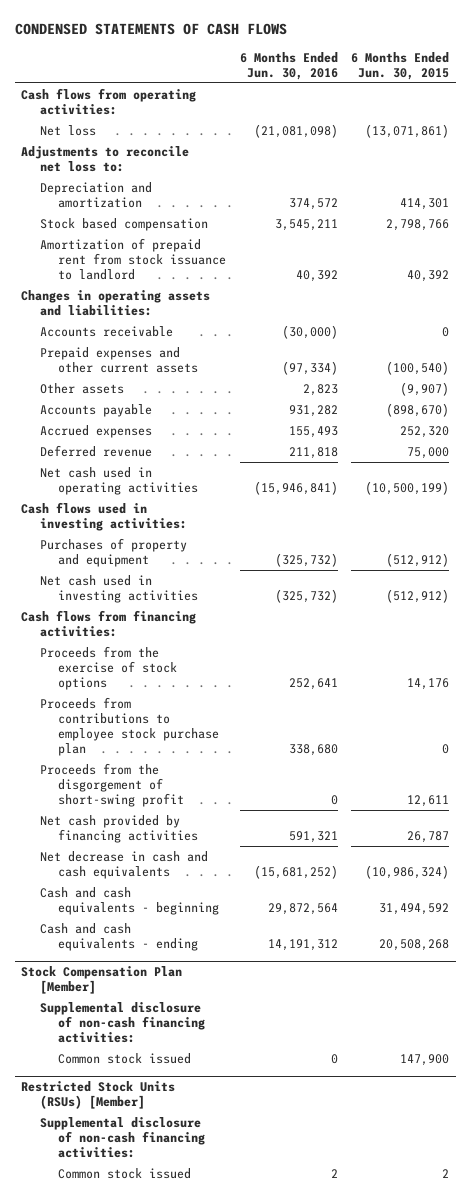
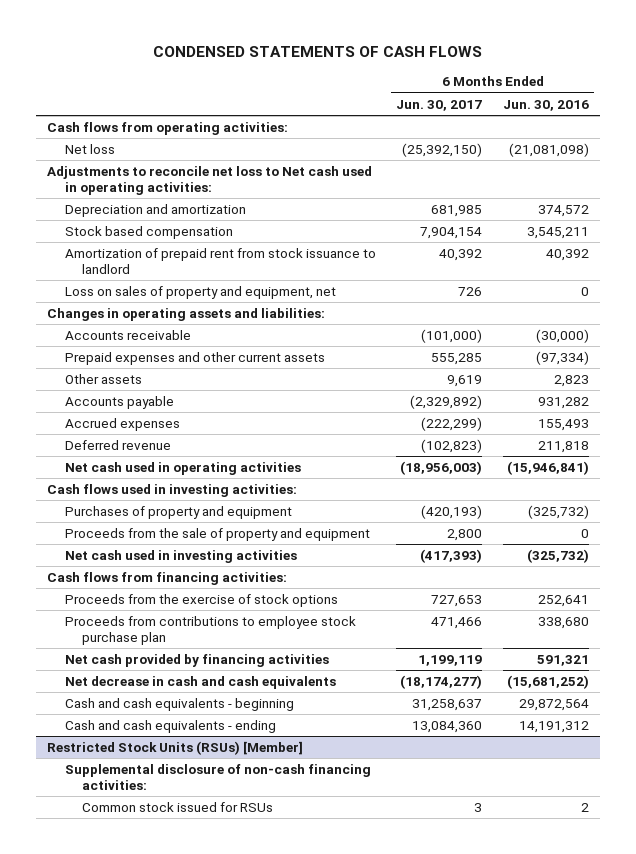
[351,51,450,80] 6 Months Ended Jun. 30, 2015 -> none
none -> [396,99,483,111] Jun. 30, 2017
[21,145,190,172] Adjustments to reconcile net loss to: -> [46,165,372,195] Adjustments to reconcile net loss to Net cash used in operating activities:
none -> [64,285,336,299] Loss on sales of property and equipment, net
none -> [64,527,370,541] Proceeds from the sale of property and equipment
[39,762,185,808] Proceeds from the disgorgement of short-swing profit -> none
[21,966,183,995] Stock Compensation Plan [Member] -> none
[39,1001,206,1044] Supplemental disclosure of non-cash financing activities: -> none
[58,1052,192,1064] Common stock issued -> none
[58,1167,192,1179] Common stock issued -> [82,801,274,812] Common stock issued for RSUs

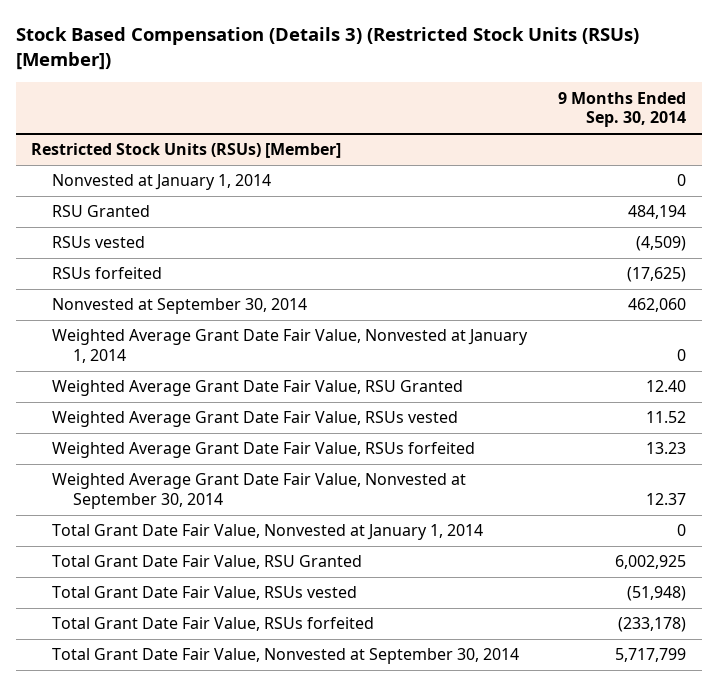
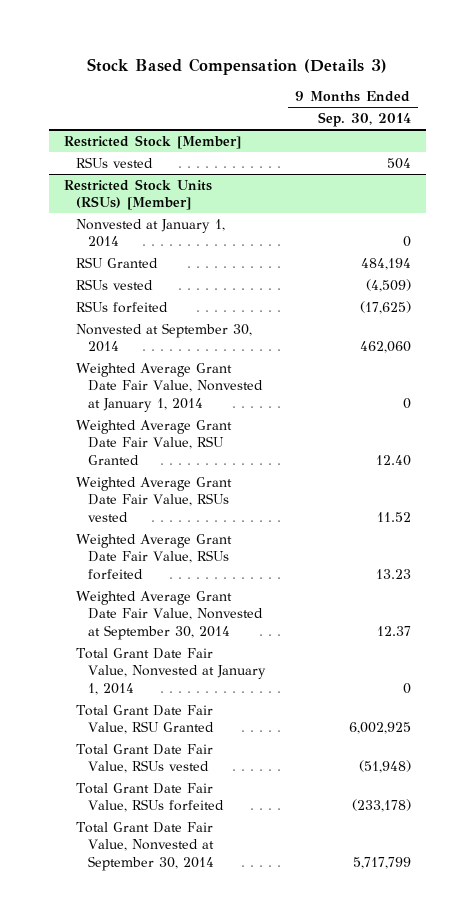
[15,26,639,70] Stock Based Compensation (Details 3) (Restricted Stock Units (RSUs) [Member]) -> [87,58,388,76] Stock Based Compensation (Details 3)
none -> [63,134,241,149] Restricted Stock [Member]
none -> [75,156,153,168] RSUs vested

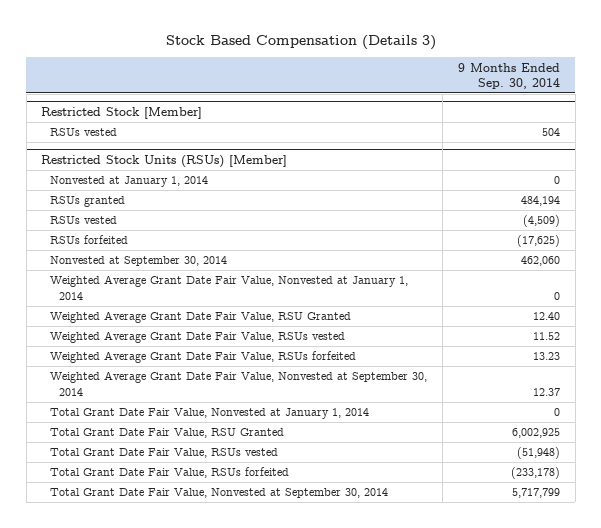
[75,256,158,268] RSU Granted -> [50,196,126,208] RSUs granted

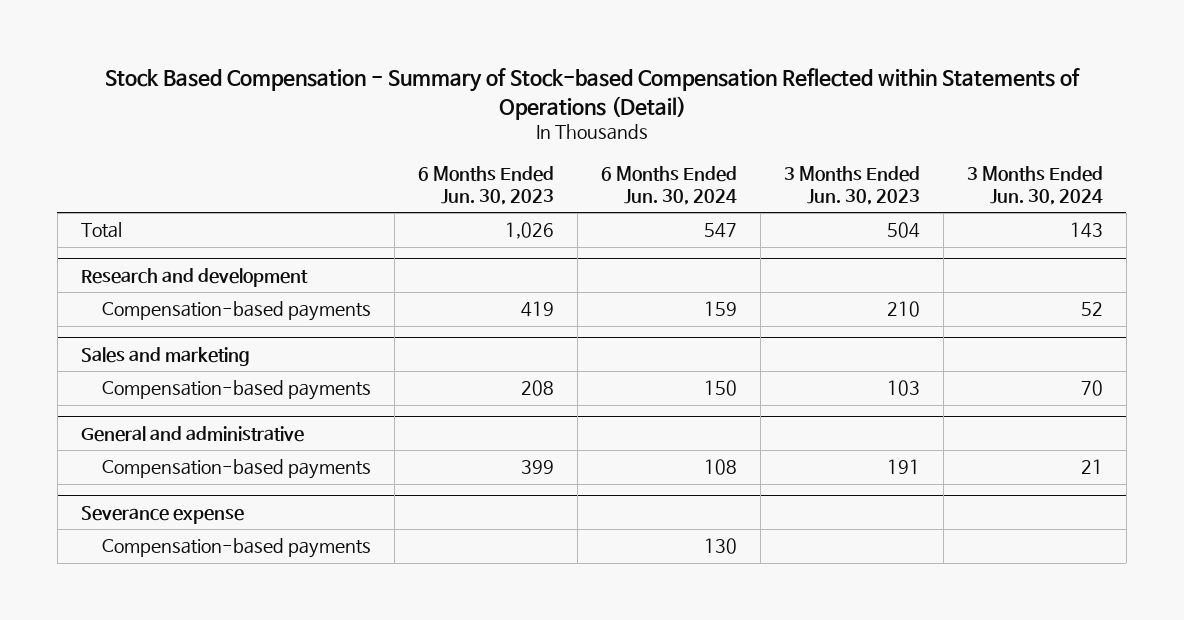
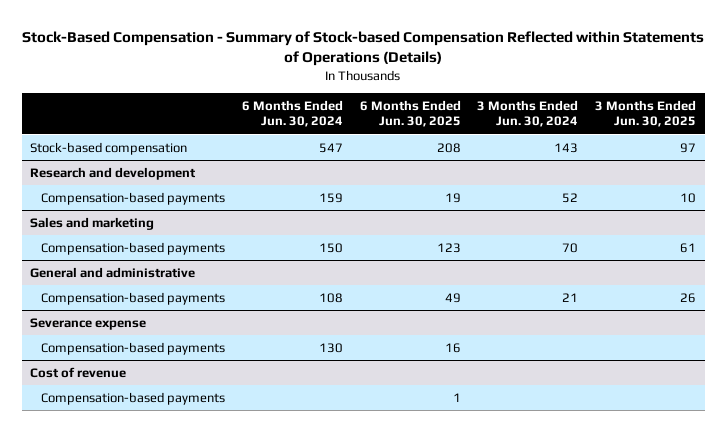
[104,68,1080,120] Stock Based Compensation - Summary of Stock-based Compensation Reflected within Statements of Operations (Detail) -> [22,30,705,67] Stock-Based Compensation - Summary of Stock-based Compensation Reflected within Statements of Operations (Details)
[418,165,555,206] 6 Months Ended Jun. 30, 2023 -> none
[783,165,920,206] 3 Months Ended Jun. 30, 2023 -> none
none -> [359,99,461,128] 6 Months Ended Jun. 30, 2025
none -> [595,99,697,128] 3 Months Ended Jun. 30, 2025
[80,222,122,239] Total -> [30,141,188,155] Stock-based compensation
none -> [30,366,127,378] Cost of revenue
none -> [41,391,226,405] Compensation-based payments

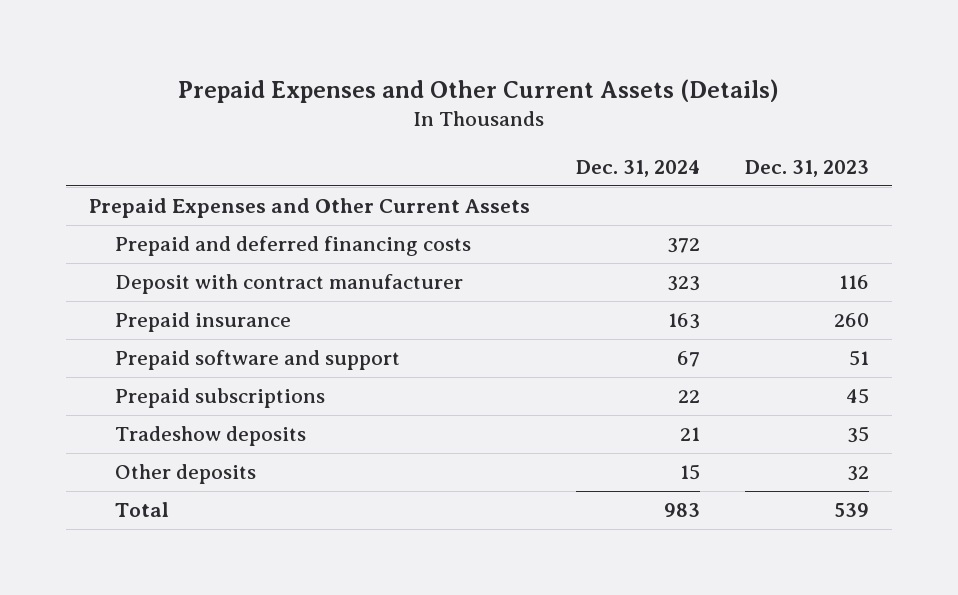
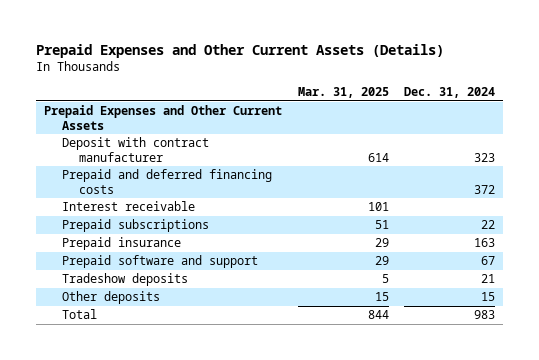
[745,159,870,177] Dec. 31, 2023 -> none
none -> [297,87,389,99] Mar. 31, 2025
[114,236,471,257] Prepaid and deferred financing costs -> [61,169,272,194] Prepaid and deferred financing costs
none -> [61,201,195,212] Interest receivable
[114,388,325,409] Prepaid subscriptions -> [61,219,209,233] Prepaid subscriptions

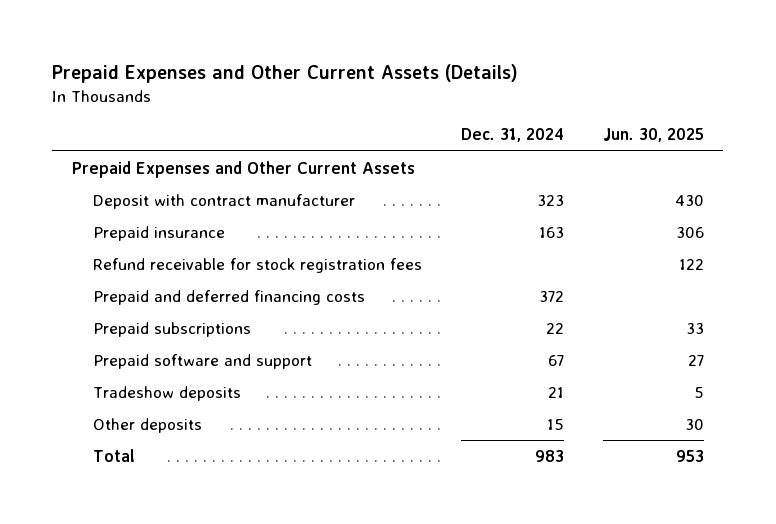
[297,87,389,99] Mar. 31, 2025 -> none
none -> [602,128,704,143] Jun. 30, 2025
[61,237,181,251] Prepaid insurance -> [92,225,225,241] Prepaid insurance
none -> [92,257,422,273] Refund receivable for stock registration fees
[61,201,195,212] Interest receivable -> none

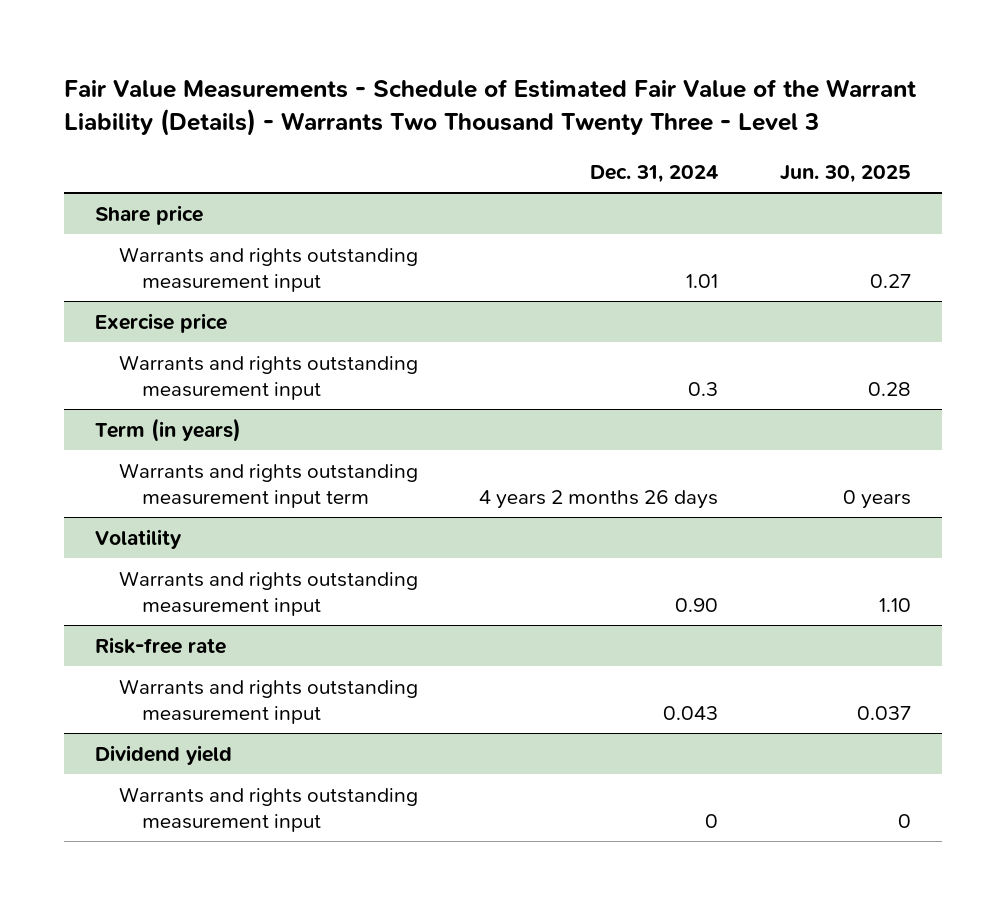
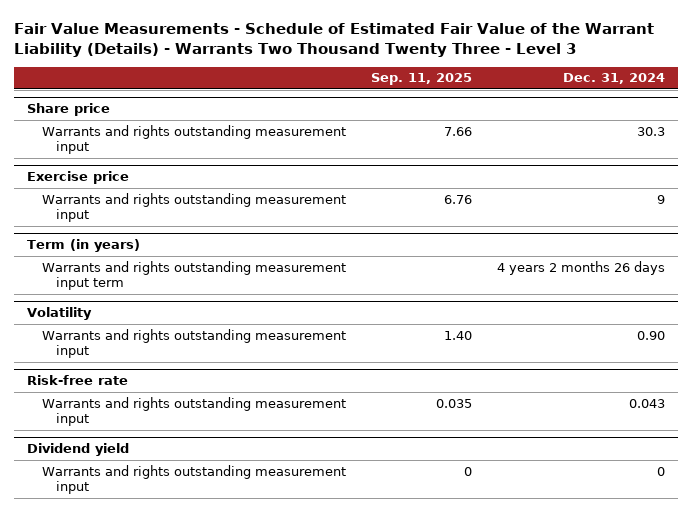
[780,164,912,183] Jun. 30, 2025 -> none
none -> [370,73,472,86] Sep. 11, 2025
[686,273,719,288] 1.01 -> [637,126,666,136] 30.3
[688,381,719,396] 0.3 -> [657,194,666,204] 9

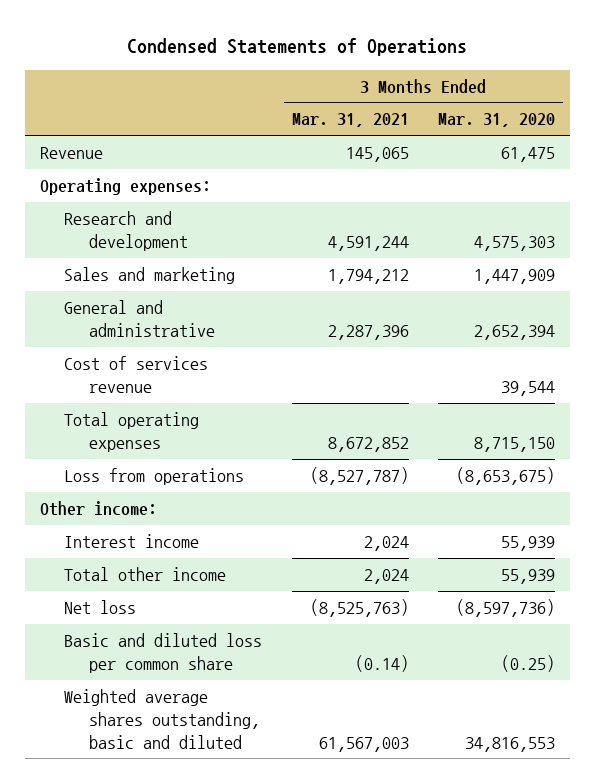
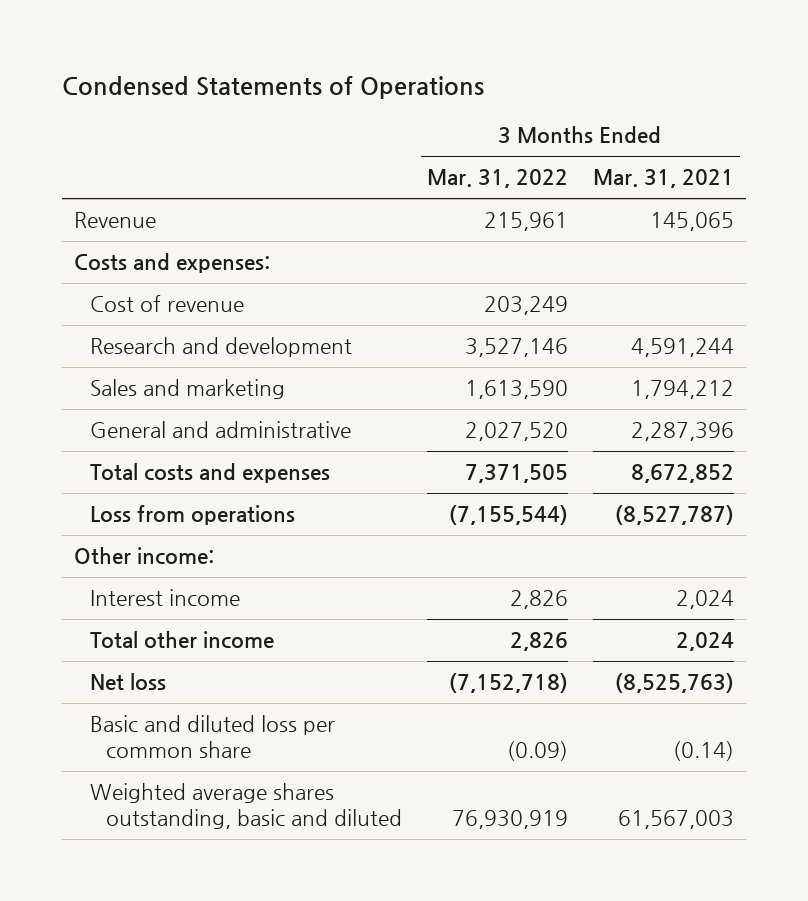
[438,113,556,128] Mar. 31, 2020 -> none
none -> [426,169,568,189] Mar. 31, 2022
[39,178,211,196] Operating expenses: -> [74,253,271,274] Costs and expenses:
none -> [90,295,245,313] Cost of revenue
[64,356,209,393] Cost of services revenue -> none
[64,412,200,452] Total operating expenses -> [90,463,331,484] Total costs and expenses

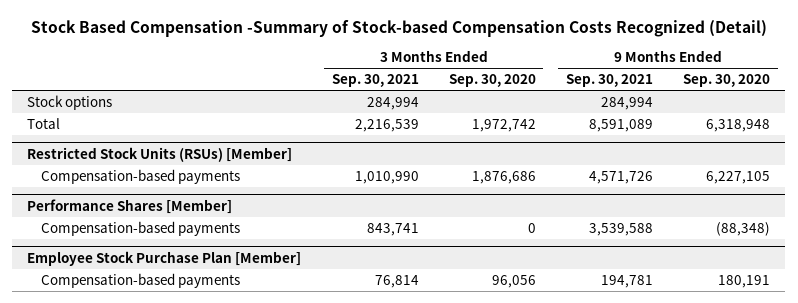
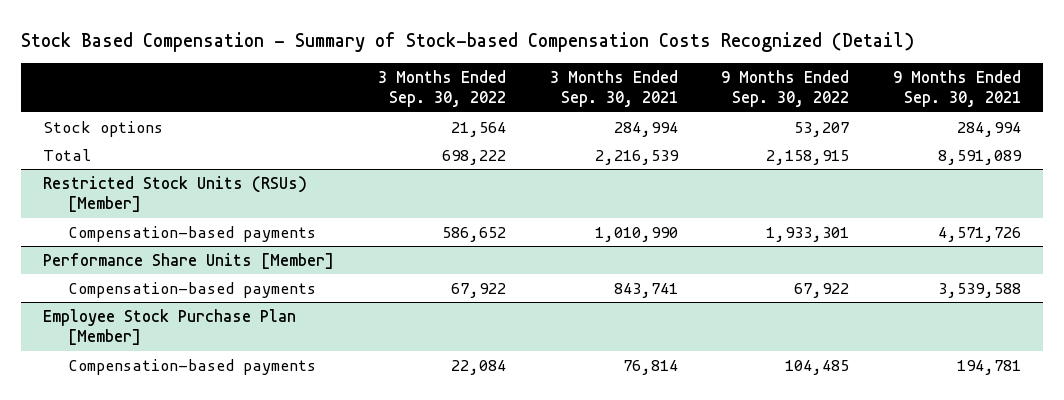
[30,20,767,38] Stock Based Compensation -Summary of Stock-based Compensation Costs Recognized (Detail) -> [21,31,915,52] Stock Based Compensation - Summary of Stock-based Compensation Costs Recognized (Detail)
[448,74,536,88] Sep. 30, 2020 -> none
[683,74,771,88] Sep. 30, 2020 -> none
none -> [377,69,506,108] 3 Months Ended Sep. 30, 2022
none -> [721,69,850,108] 9 Months Ended Sep. 30, 2022
[27,198,233,214] Performance Shares [Member] -> [43,252,335,269] Performance Share Units [Member]

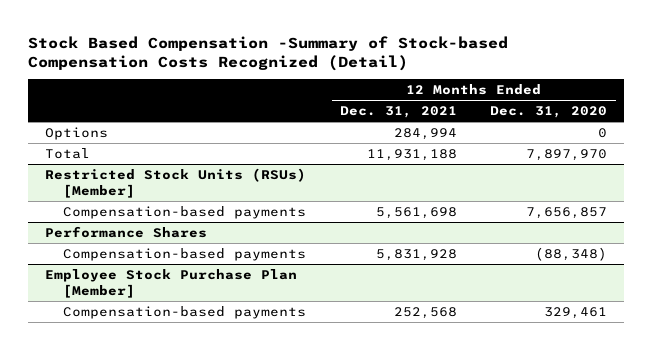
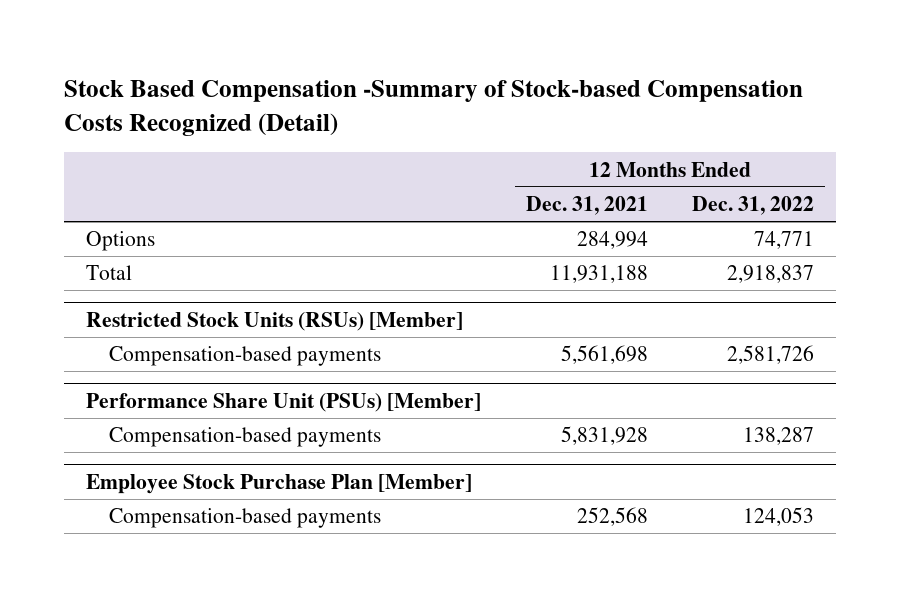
[490,106,608,119] Dec. 31, 2020 -> none
none -> [692,196,815,216] Dec. 31, 2022
[44,225,207,238] Performance Shares -> [86,392,482,412] Performance Share Unit (PSUs) [Member]

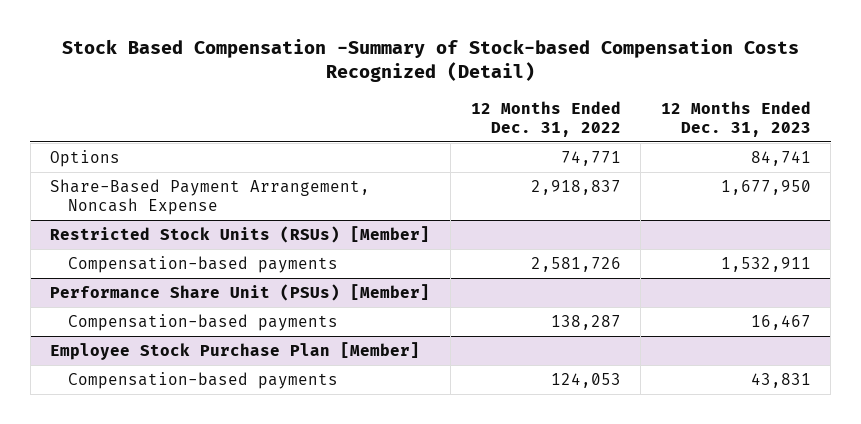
[525,196,648,216] Dec. 31, 2021 -> none
none -> [660,100,811,137] 12 Months Ended Dec. 31, 2023
[86,265,133,281] Total -> [50,178,371,215] Share-Based Payment Arrangement, Noncash Expense

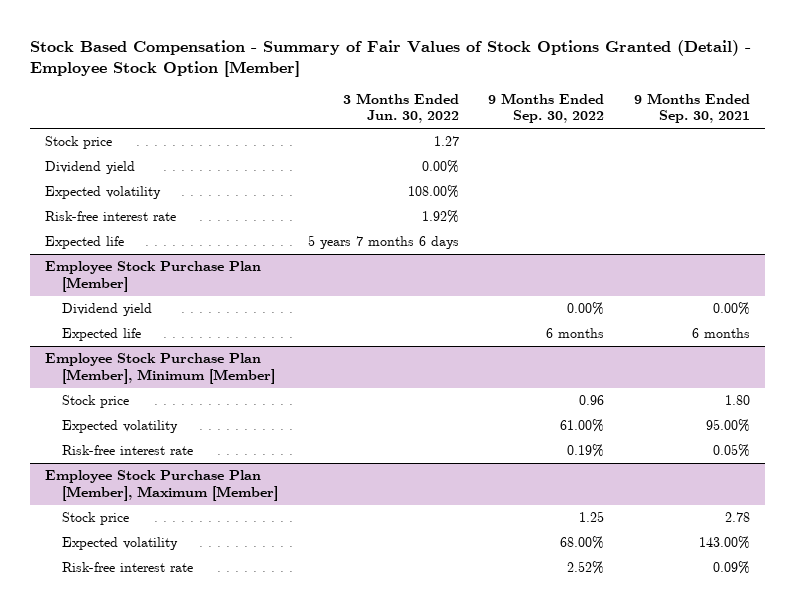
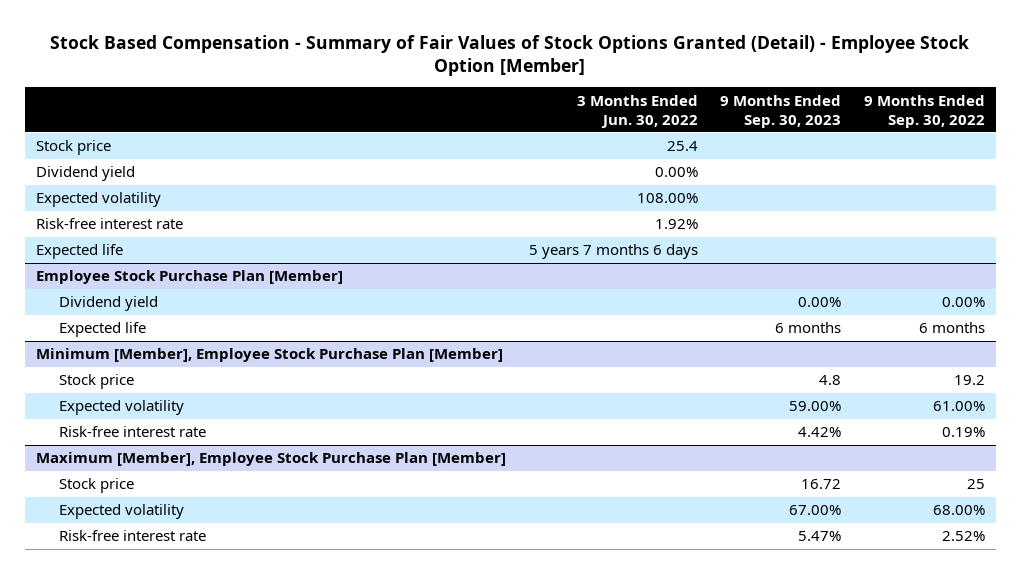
[633,92,750,124] 9 Months Ended Sep. 30, 2021 -> none
none -> [720,94,842,128] 9 Months Ended Sep. 30, 2023
[433,136,459,147] 1.27 -> [666,141,698,152] 25.4
[45,353,276,384] Employee Stock Purchase Plan [Member], Minimum [Member] -> [36,348,504,363] Minimum [Member], Employee Stock Purchase Plan [Member]
[579,395,605,406] 0.96 -> [953,375,985,386] 19.2
[45,470,279,501] Employee Stock Purchase Plan [Member], Maximum [Member] -> [36,452,507,467] Maximum [Member], Employee Stock Purchase Plan [Member]
[579,511,605,523] 1.25 -> [966,479,985,490] 25

